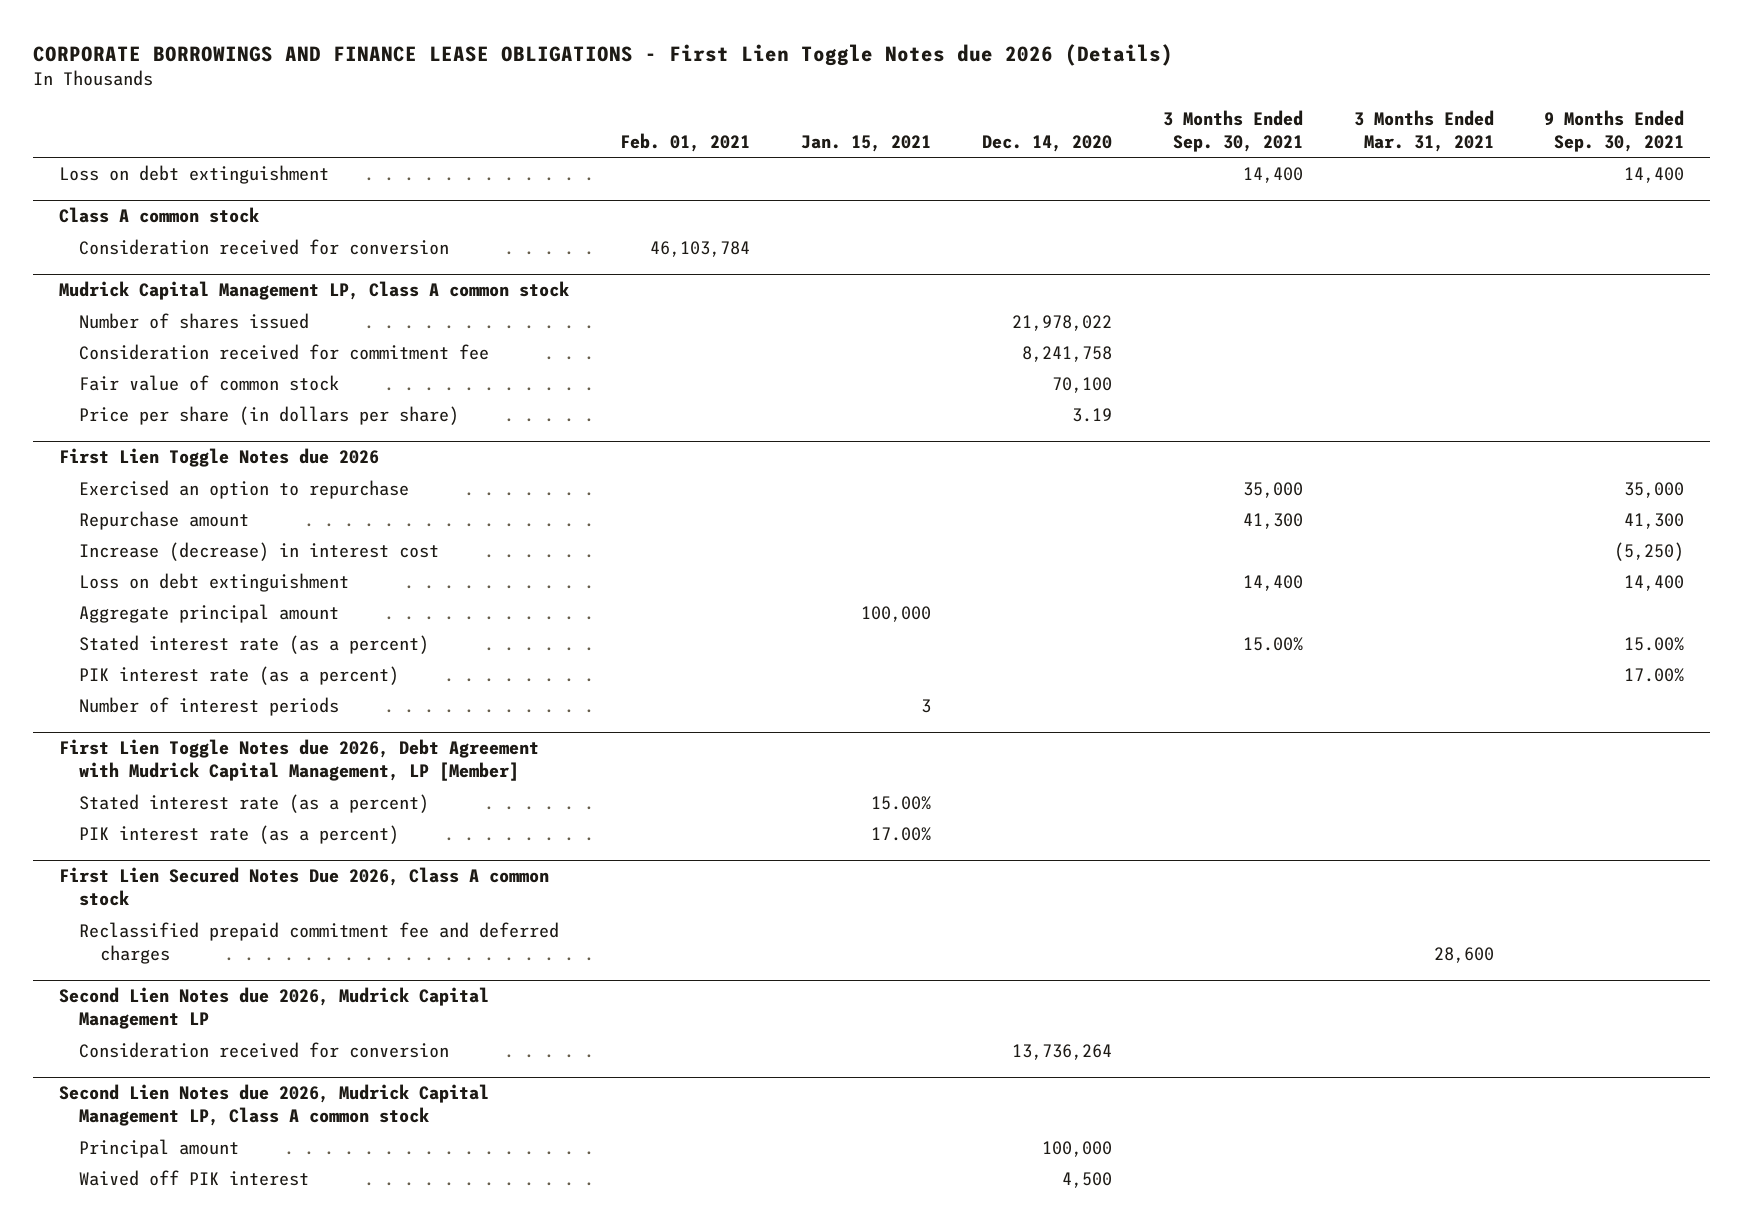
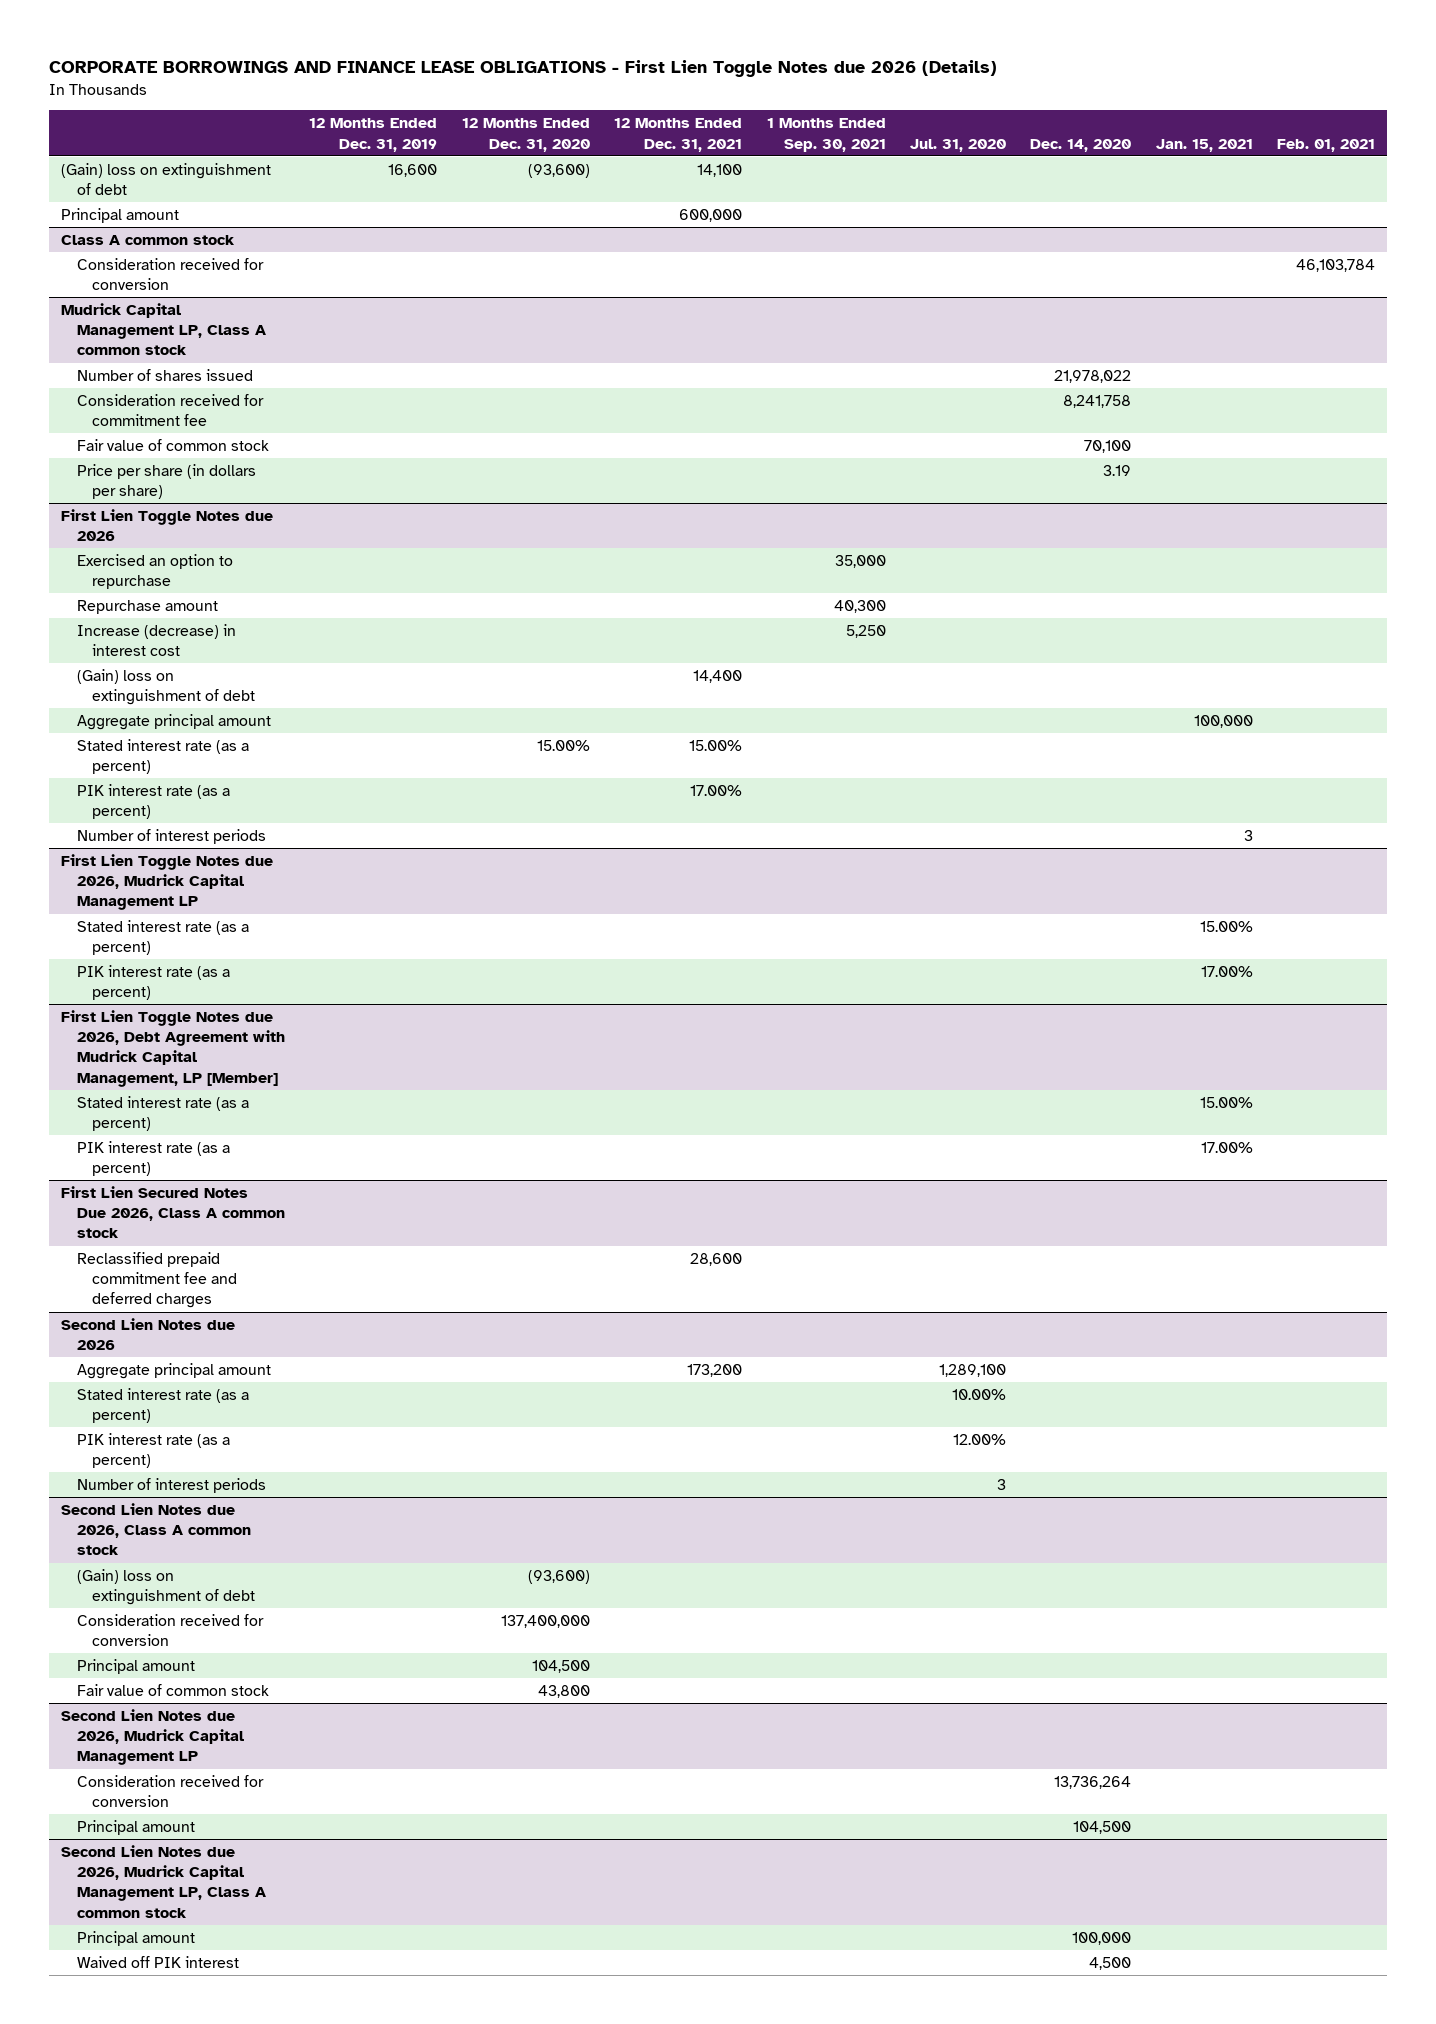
[1162,110,1303,152] 3 Months Ended Sep. 30, 2021 -> none
[1353,110,1494,152] 3 Months Ended Mar. 31, 2021 -> none
[1544,110,1685,152] 9 Months Ended Sep. 30, 2021 -> none
none -> [309,118,438,152] 12 Months Ended Dec. 31, 2019
none -> [461,118,590,152] 12 Months Ended Dec. 31, 2020
none -> [614,118,743,152] 12 Months Ended Dec. 31, 2021
none -> [766,118,886,152] 1 Months Ended Sep. 30, 2021
none -> [909,138,1006,152] Jul. 31, 2020
[58,164,329,184] Loss on debt extinguishment -> [61,162,272,196] (Gain) loss on extinguishment of debt
none -> [61,207,180,223] Principal amount
[79,572,350,592] Loss on debt extinguishment -> [76,668,256,706] (Gain) loss on extinguishment of debt
none -> [61,853,274,911] First Lien Toggle Notes due 2026, Mudrick Capital Management LP
none -> [76,919,249,956] Stated interest rate (as a percent)
none -> [76,964,230,1001] PIK interest rate (as a percent)
none -> [61,1317,236,1351] Second Lien Notes due 2026
none -> [76,1362,271,1379] Aggregate principal amount
none -> [76,1387,249,1424] Stated interest rate (as a percent)
none -> [76,1432,230,1469] PIK interest rate (as a percent)
none -> [76,1477,266,1493] Number of interest periods
none -> [61,1502,251,1556] Second Lien Notes due 2026, Class A common stock
none -> [76,1568,256,1606] (Gain) loss on extinguishment of debt
none -> [76,1613,264,1647] Consideration received for conversion
none -> [76,1658,195,1674] Principal amount
none -> [76,1683,269,1696] Fair value of common stock
none -> [76,1819,195,1835] Principal amount

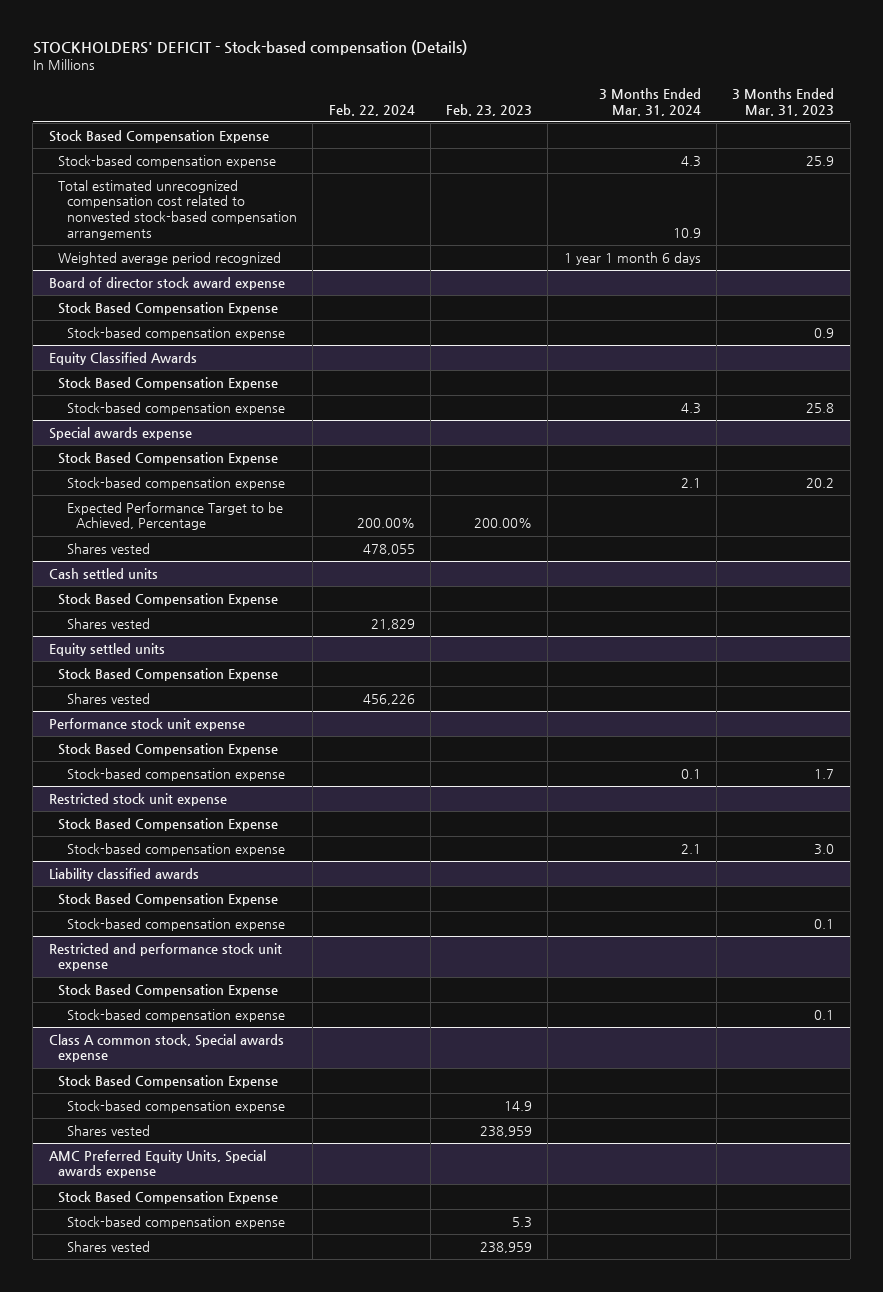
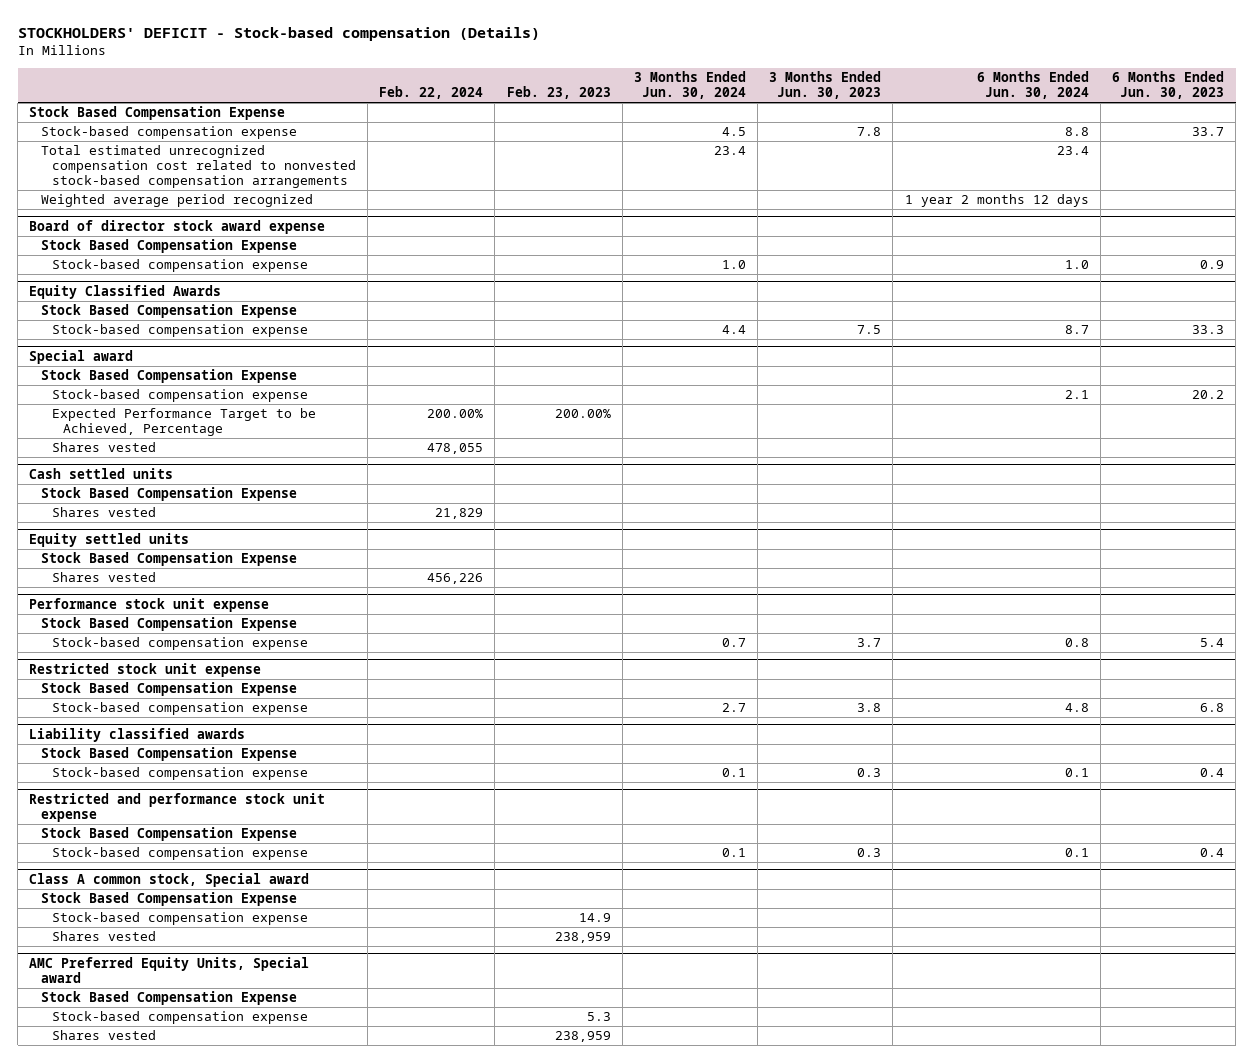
[598,88,701,116] 3 Months Ended Mar. 31, 2024 -> none
[732,88,835,116] 3 Months Ended Mar. 31, 2023 -> none
none -> [633,71,746,100] 3 Months Ended Jun. 30, 2024
none -> [769,71,882,100] 3 Months Ended Jun. 30, 2023
none -> [976,71,1089,100] 6 Months Ended Jun. 30, 2024
none -> [1111,71,1224,100] 6 Months Ended Jun. 30, 2023
[48,426,192,440] Special awards expense -> [29,349,134,364] Special award
[48,1033,284,1063] Class A common stock, Special awards expense -> [29,872,310,887] Class A common stock, Special award
[48,1149,266,1179] AMC Preferred Equity Units, Special awards expense -> [29,956,310,983] AMC Preferred Equity Units, Special award

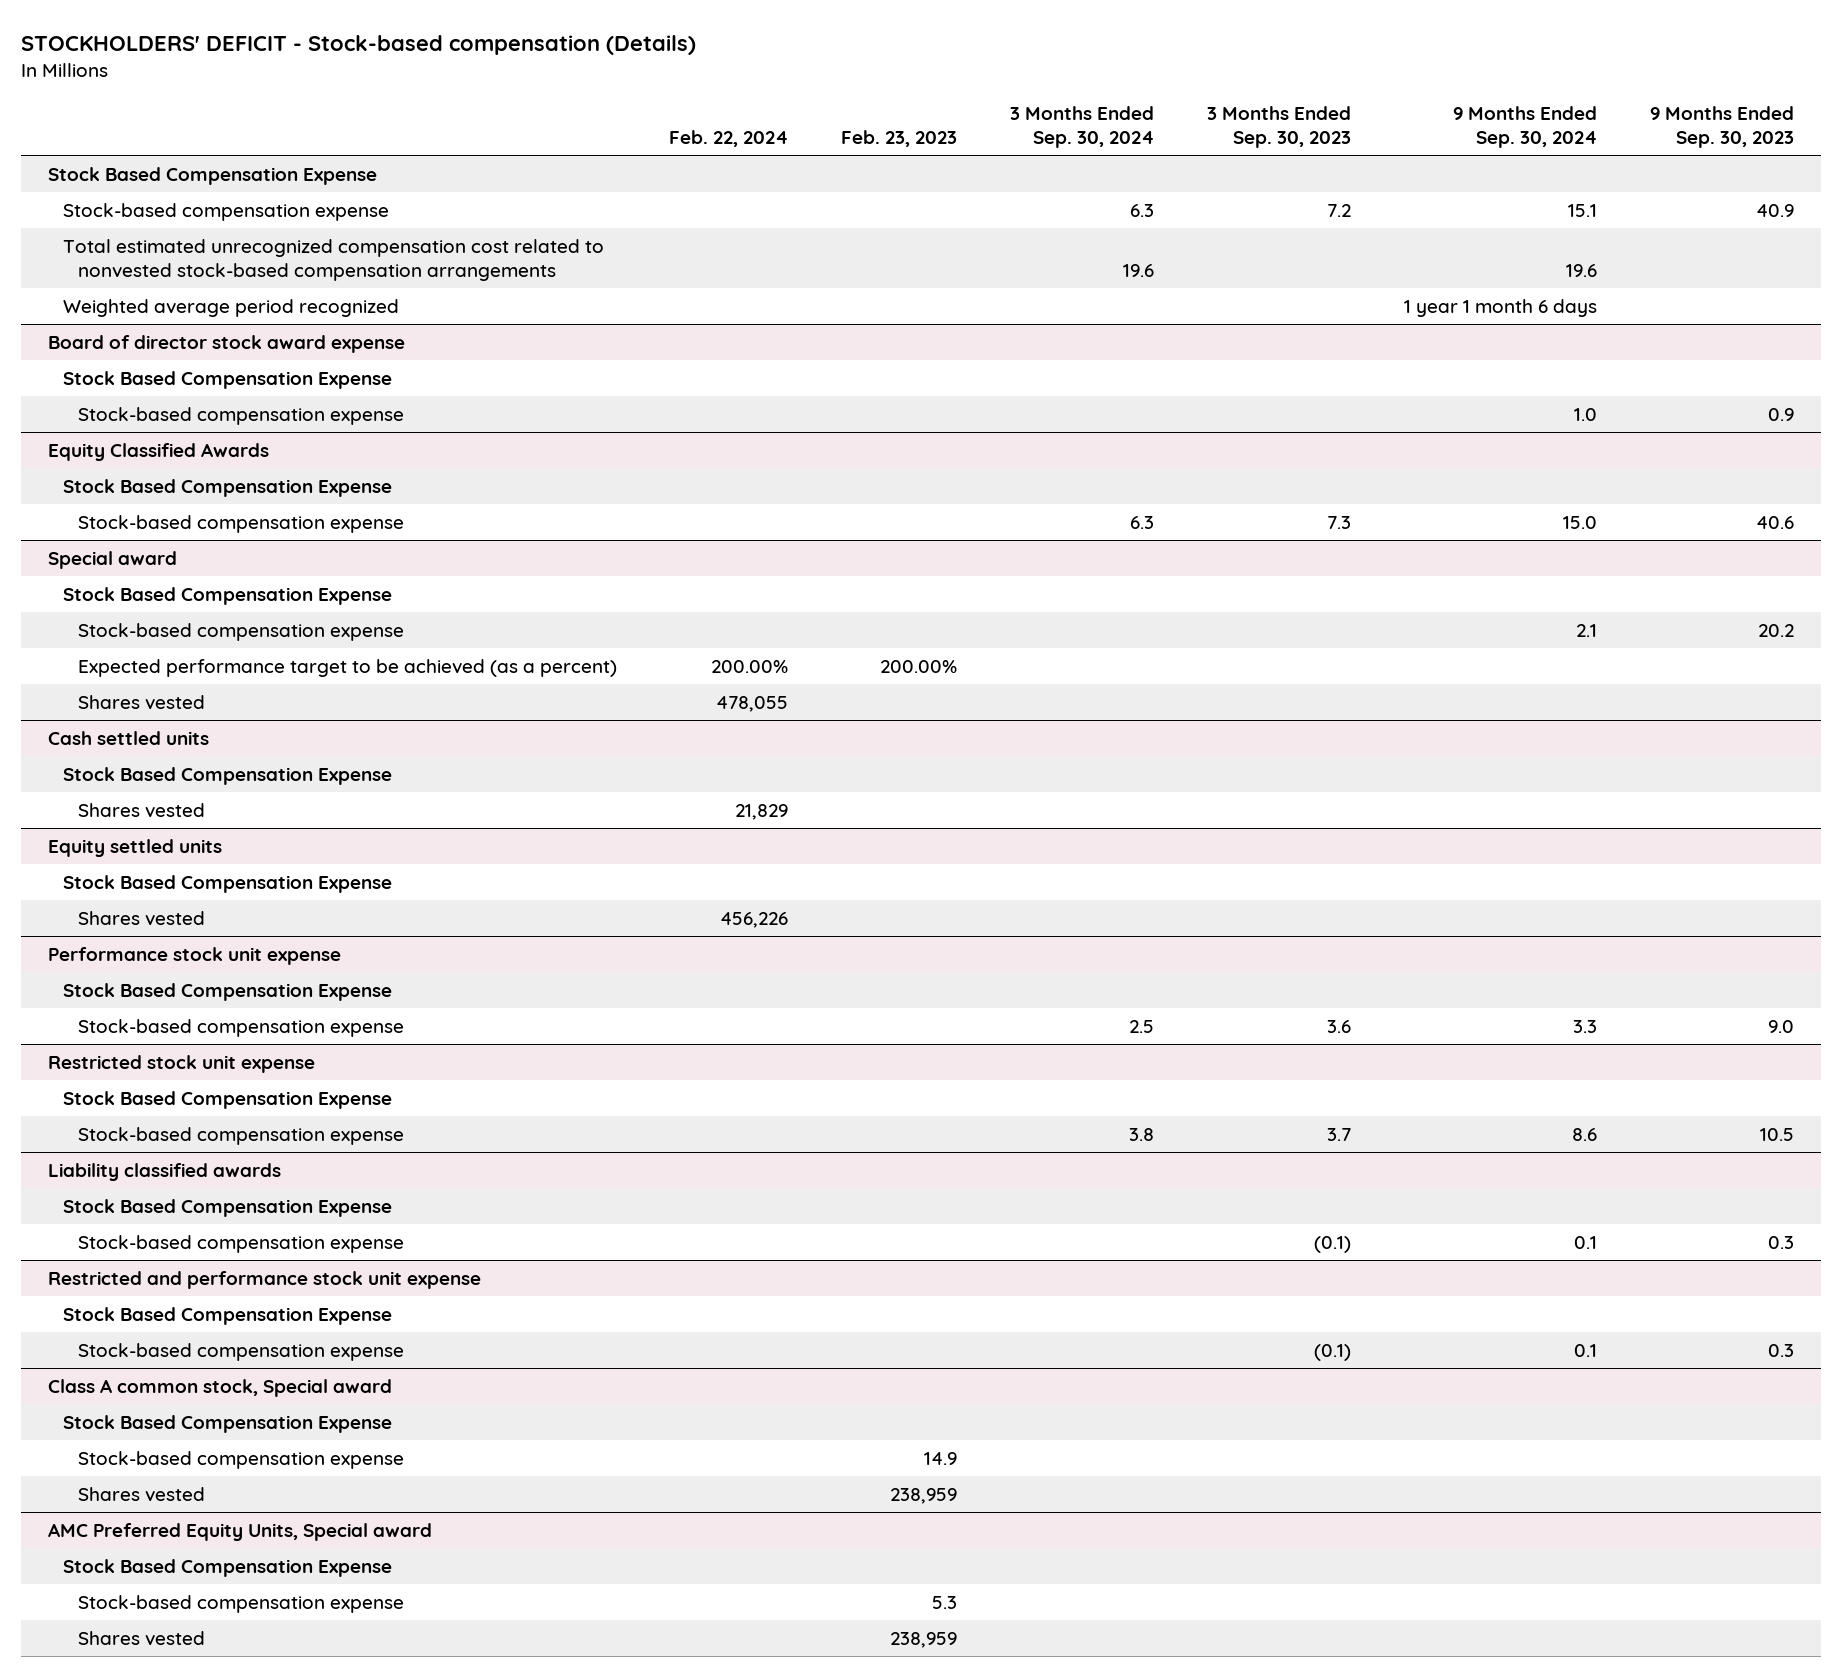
[633,71,746,100] 3 Months Ended Jun. 30, 2024 -> none
[769,71,882,100] 3 Months Ended Jun. 30, 2023 -> none
[976,71,1089,100] 6 Months Ended Jun. 30, 2024 -> none
[1111,71,1224,100] 6 Months Ended Jun. 30, 2023 -> none
none -> [1010,106,1155,149] 3 Months Ended Sep. 30, 2024
none -> [1207,106,1352,149] 3 Months Ended Sep. 30, 2023
none -> [1453,106,1598,149] 9 Months Ended Sep. 30, 2024
none -> [1650,106,1795,149] 9 Months Ended Sep. 30, 2023
[51,408,316,437] Expected Performance Target to be Achieved, Percentage -> [77,658,617,677] Expected performance target to be achieved (as a percent)

